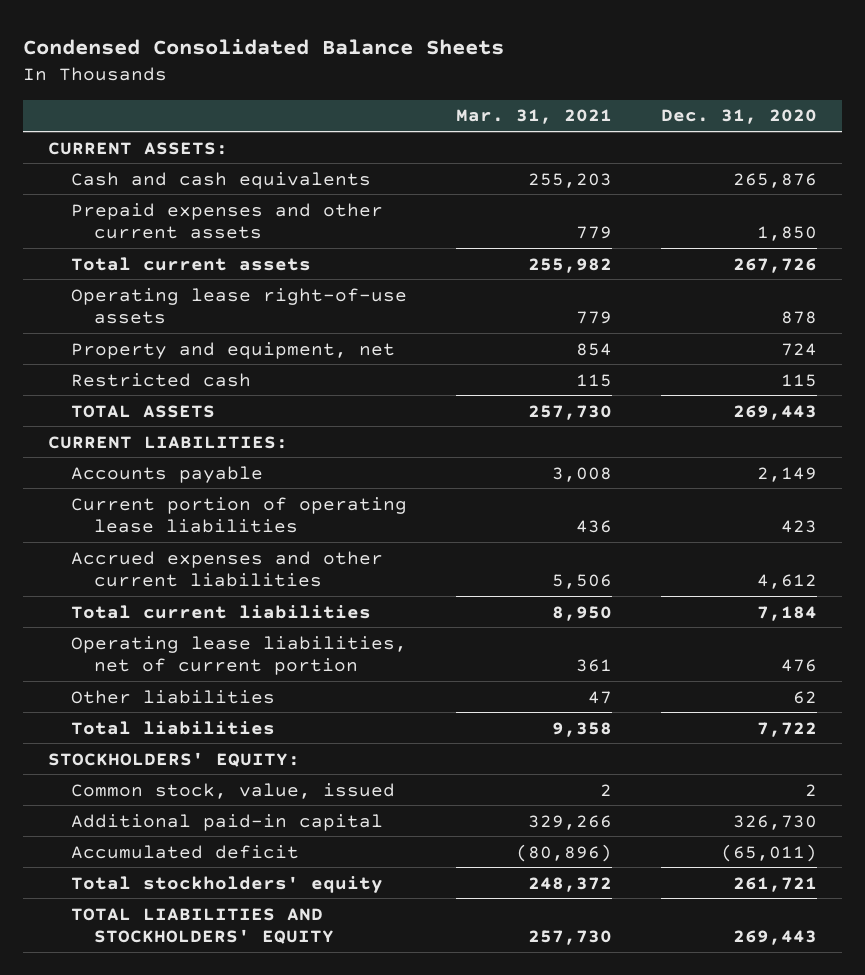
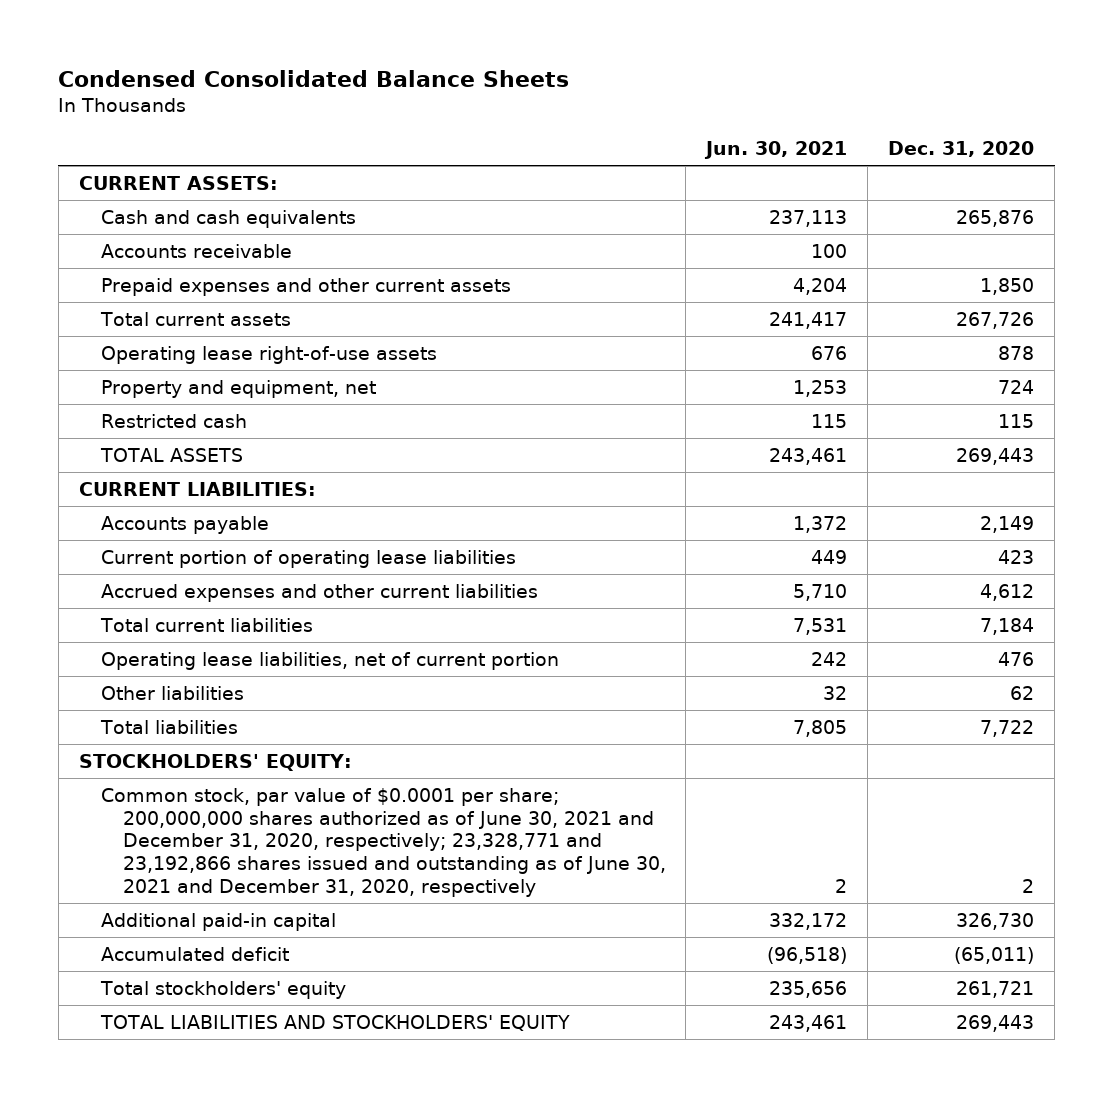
[456,109,613,125] Mar. 31, 2021 -> none
none -> [704,140,848,159] Jun. 30, 2021
none -> [100,243,292,258] Accounts receivable
[70,782,395,799] Common stock, value, issued -> [100,787,666,898] Common stock, par value of $0.0001 per share; 200,000,000 shares authorized as of June 30, 2021 and December 31, 2020, respectively; 23,328,771 and 23,192,866 shares issued and outstanding as of June 30, 2021 and December 31, 2020, respectively

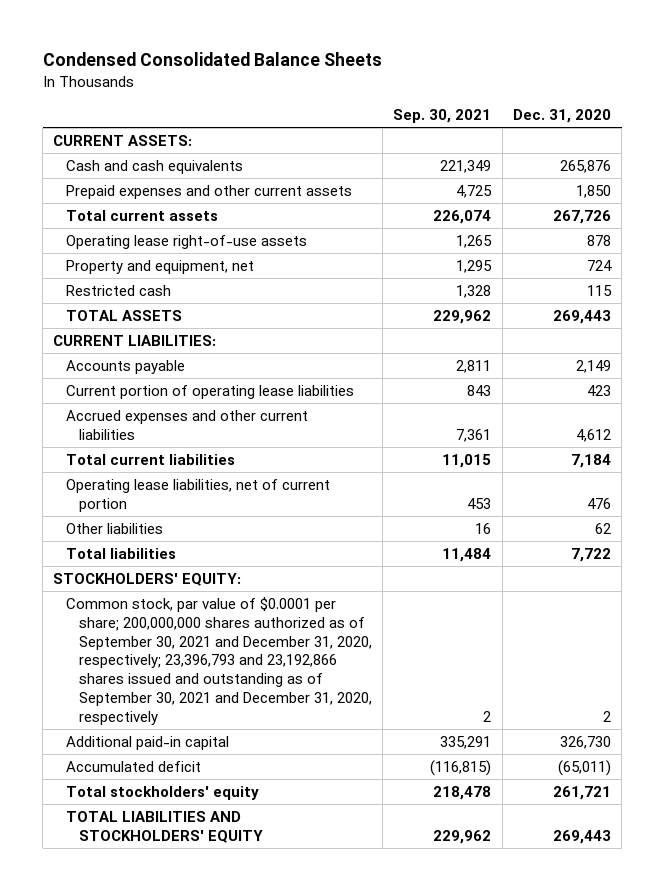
[704,140,848,159] Jun. 30, 2021 -> none
none -> [393,108,492,123] Sep. 30, 2021
[100,243,292,258] Accounts receivable -> none
[100,787,666,898] Common stock, par value of $0.0001 per share; 200,000,000 shares authorized as of June 30, 2021 and December 31, 2020, respectively; 23,328,771 and 23,192,866 shares issued and outstanding as of June 30, 2021 and December 31, 2020, respectively -> [66,597,372,725] Common stock, par value of $0.0001 per share; 200,000,000 shares authorized as of September 30, 2021 and December 31, 2020, respectively; 23,396,793 and 23,192,866 shares issued and outstanding as of September 30, 2021 and December 31, 2020, respectively

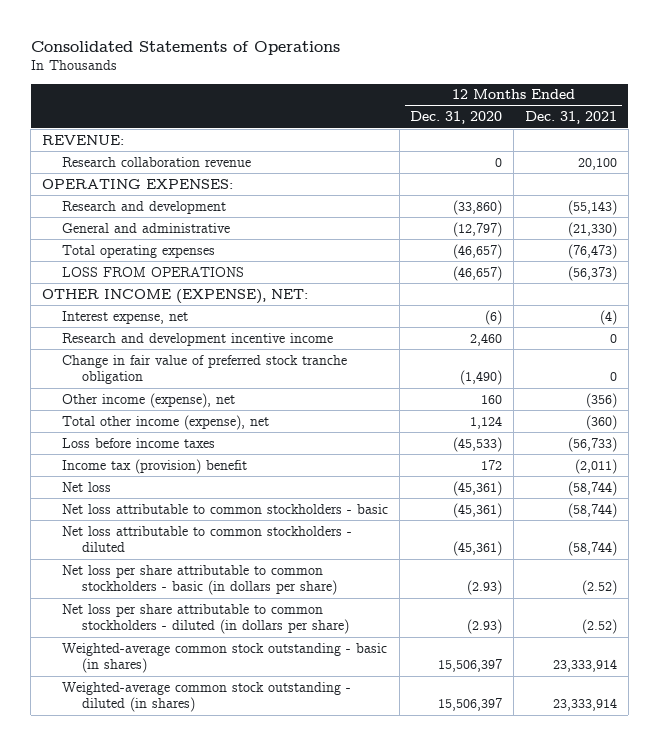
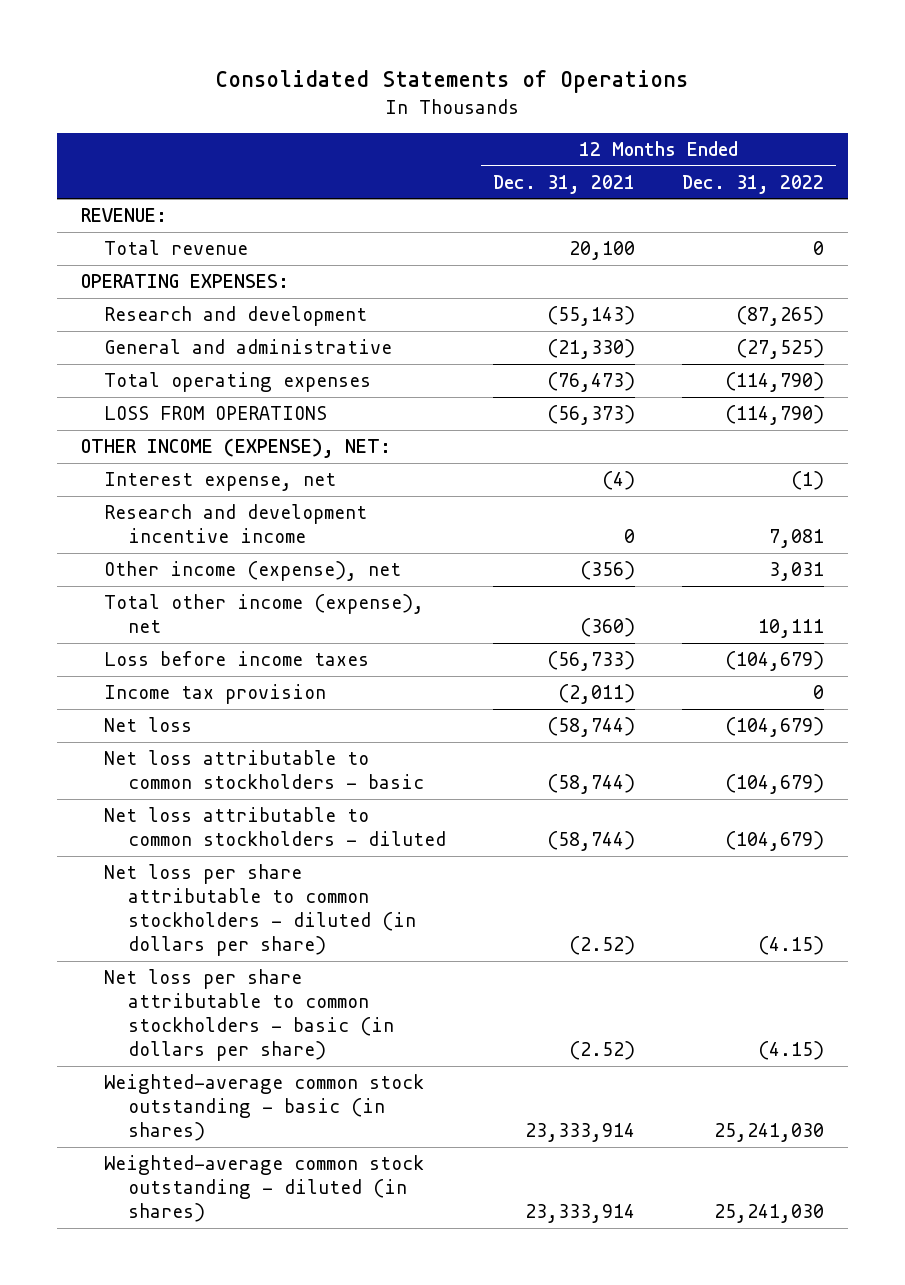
[410,111,503,125] Dec. 31, 2020 -> none
none -> [682,174,825,194] Dec. 31, 2022
[61,156,251,167] Research collaboration revenue -> [104,239,249,255] Total revenue
[61,354,347,385] Change in fair value of preferred stock tranche obligation -> none
[61,458,247,474] Income tax (provision) benefit -> [104,683,327,704] Income tax provision
[61,564,337,596] Net loss per share attributable to common stockholders - basic (in dollars per share) -> [104,968,394,1062] Net loss per share attributable to common stockholders - basic (in dollars per share)

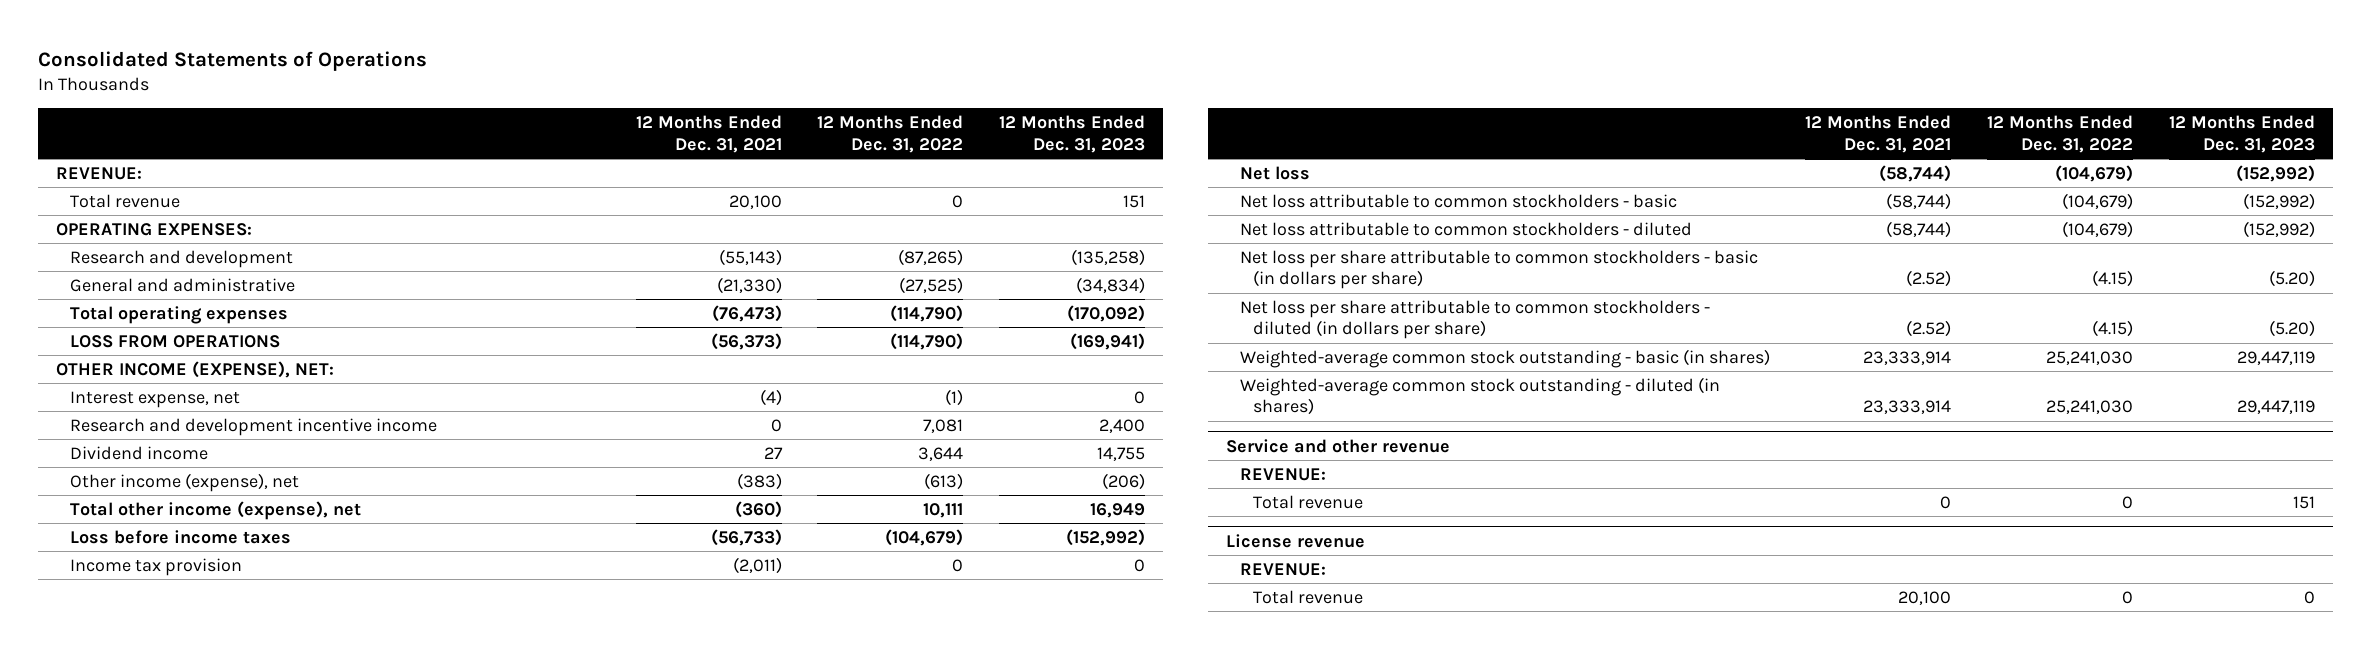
none -> [998,115,1145,153] 12 Months Ended Dec. 31, 2023
none -> [69,445,208,460] Dividend income
[580,560,636,580] (356) -> [736,472,782,490] (383)
[769,561,825,581] 3,031 -> [924,472,964,490] (613)
[104,863,416,957] Net loss per share attributable to common stockholders - diluted (in dollars per share) -> [1239,299,1710,340] Net loss per share attributable to common stockholders - diluted (in dollars per share)
none -> [1225,438,1450,453] Service and other revenue
none -> [1239,467,1326,481] REVENUE:
none -> [1253,494,1364,509] Total revenue
none -> [1225,533,1365,548] License revenue
none -> [1239,562,1326,576] REVENUE:
none -> [1253,589,1364,604] Total revenue

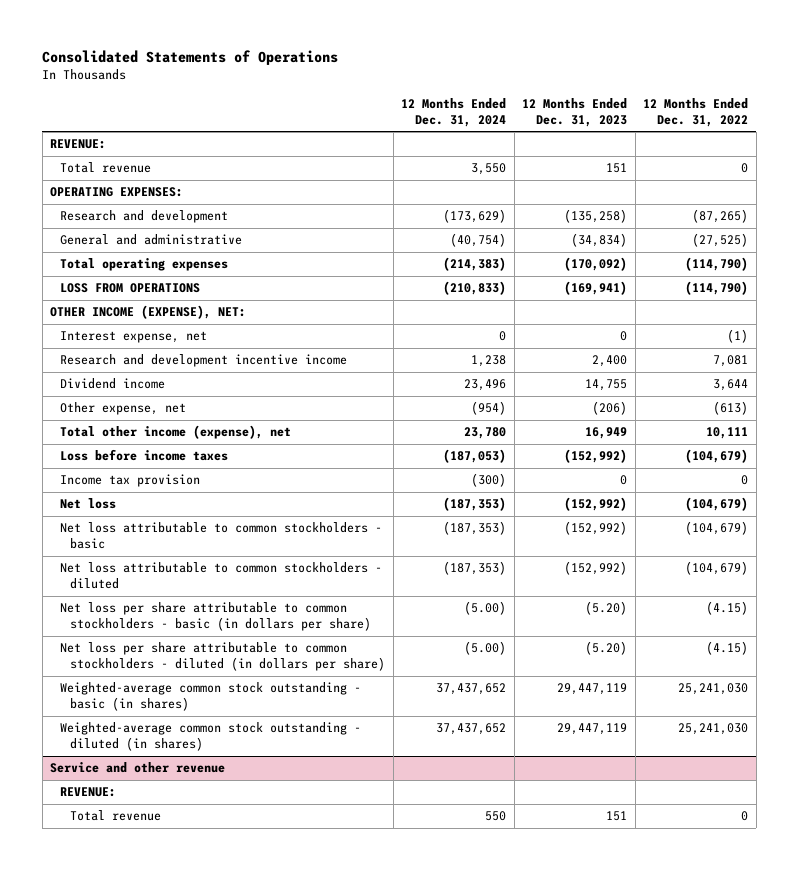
[635,115,782,153] 12 Months Ended Dec. 31, 2021 -> none
none -> [401,97,507,127] 12 Months Ended Dec. 31, 2024
[69,472,299,492] Other income (expense), net -> [60,402,187,416] Other expense, net
[1225,533,1365,548] License revenue -> none
[1239,562,1326,576] REVENUE: -> none
[1253,589,1364,604] Total revenue -> none

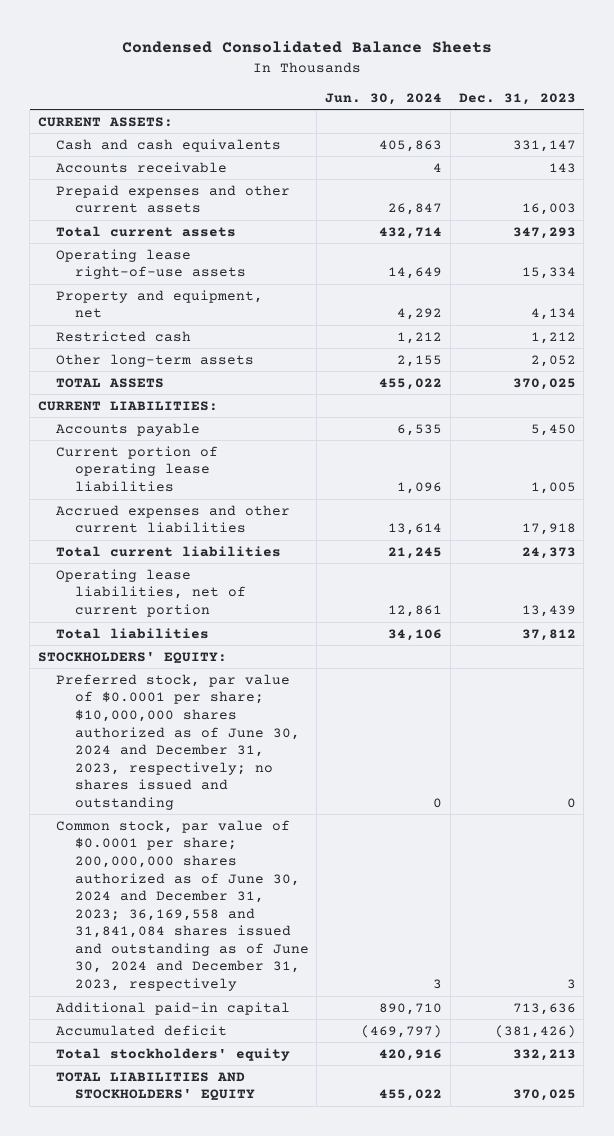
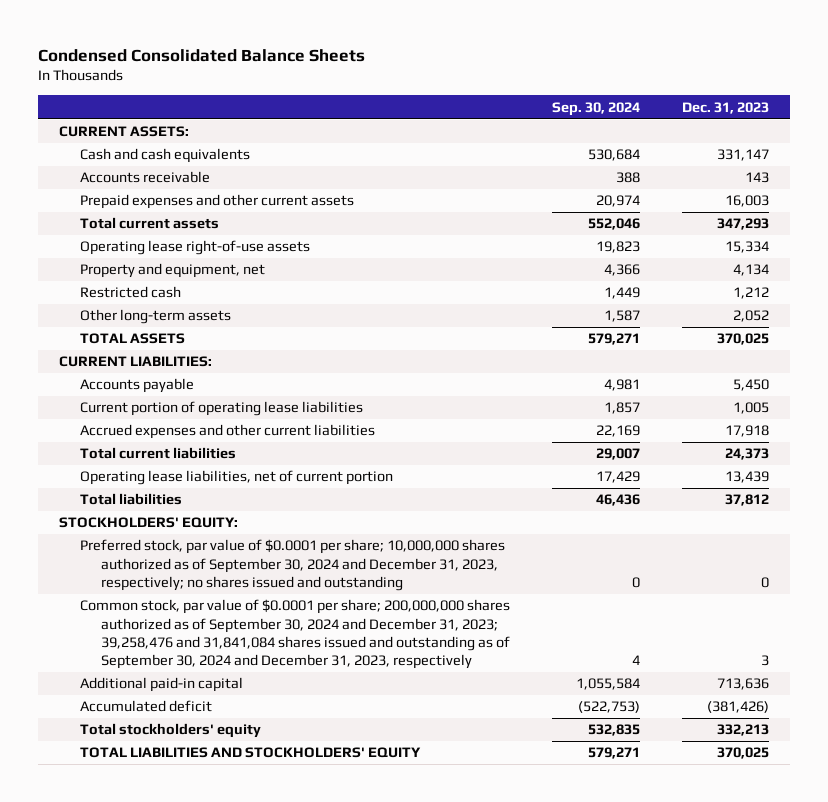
[325,92,443,105] Jun. 30, 2024 -> none
none -> [552,101,641,116] Sep. 30, 2024
[56,673,300,810] Preferred stock, par value of $0.0001 per share; $10,000,000 shares authorized as of June 30, 2024 and December 31, 2023, respectively; no shares issued and outstanding -> [79,539,505,591] Preferred stock, par value of $0.0001 per share; 10,000,000 shares authorized as of September 30, 2024 and December 31, 2023, respectively; no shares issued and outstanding
[56,819,309,991] Common stock, par value of $0.0001 per share; 200,000,000 shares authorized as of June 30, 2024 and December 31, 2023; 36,169,558 and 31,841,084 shares issued and outstanding as of June 30, 2024 and December 31, 2023, respectively -> [79,599,511,670] Common stock, par value of $0.0001 per share; 200,000,000 shares authorized as of September 30, 2024 and December 31, 2023; 39,258,476 and 31,841,084 shares issued and outstanding as of September 30, 2024 and December 31, 2023, respectively

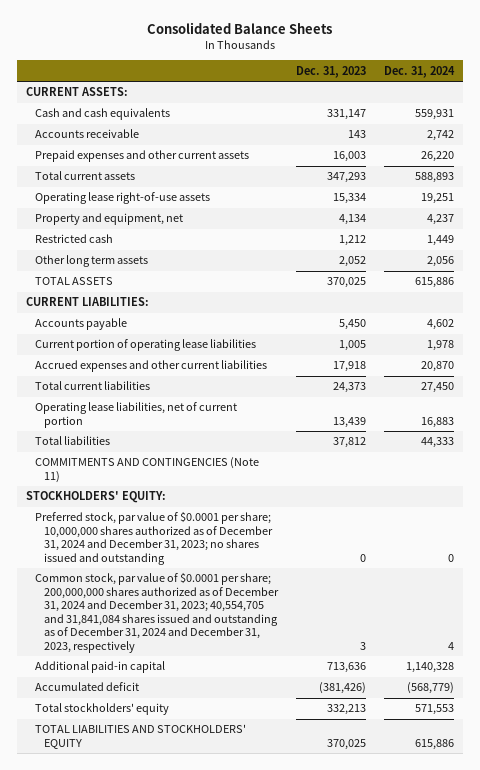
[37,48,365,62] Condensed Consolidated Balance Sheets -> [146,22,332,35] Consolidated Balance Sheets
[552,101,641,116] Sep. 30, 2024 -> none
none -> [383,65,455,78] Dec. 31, 2024
[79,309,231,325] Other long-term assets -> [34,255,148,268] Other long term assets
none -> [34,457,259,483] COMMITMENTS AND CONTINGENCIES (Note 11)
[79,539,505,591] Preferred stock, par value of $0.0001 per share; 10,000,000 shares authorized as of September 30, 2024 and December 31, 2023, respectively; no shares issued and outstanding -> [34,511,274,565] Preferred stock, par value of $0.0001 per share; 10,000,000 shares authorized as of December 31, 2024 and December 31, 2023; no shares issued and outstanding
[79,599,511,670] Common stock, par value of $0.0001 per share; 200,000,000 shares authorized as of September 30, 2024 and December 31, 2023; 39,258,476 and 31,841,084 shares issued and outstanding as of September 30, 2024 and December 31, 2023, respectively -> [34,572,280,653] Common stock, par value of $0.0001 per share; 200,000,000 shares authorized as of December 31, 2024 and December 31, 2023; 40,554,705 and 31,841,084 shares issued and outstanding as of December 31, 2024 and December 31, 2023, respectively

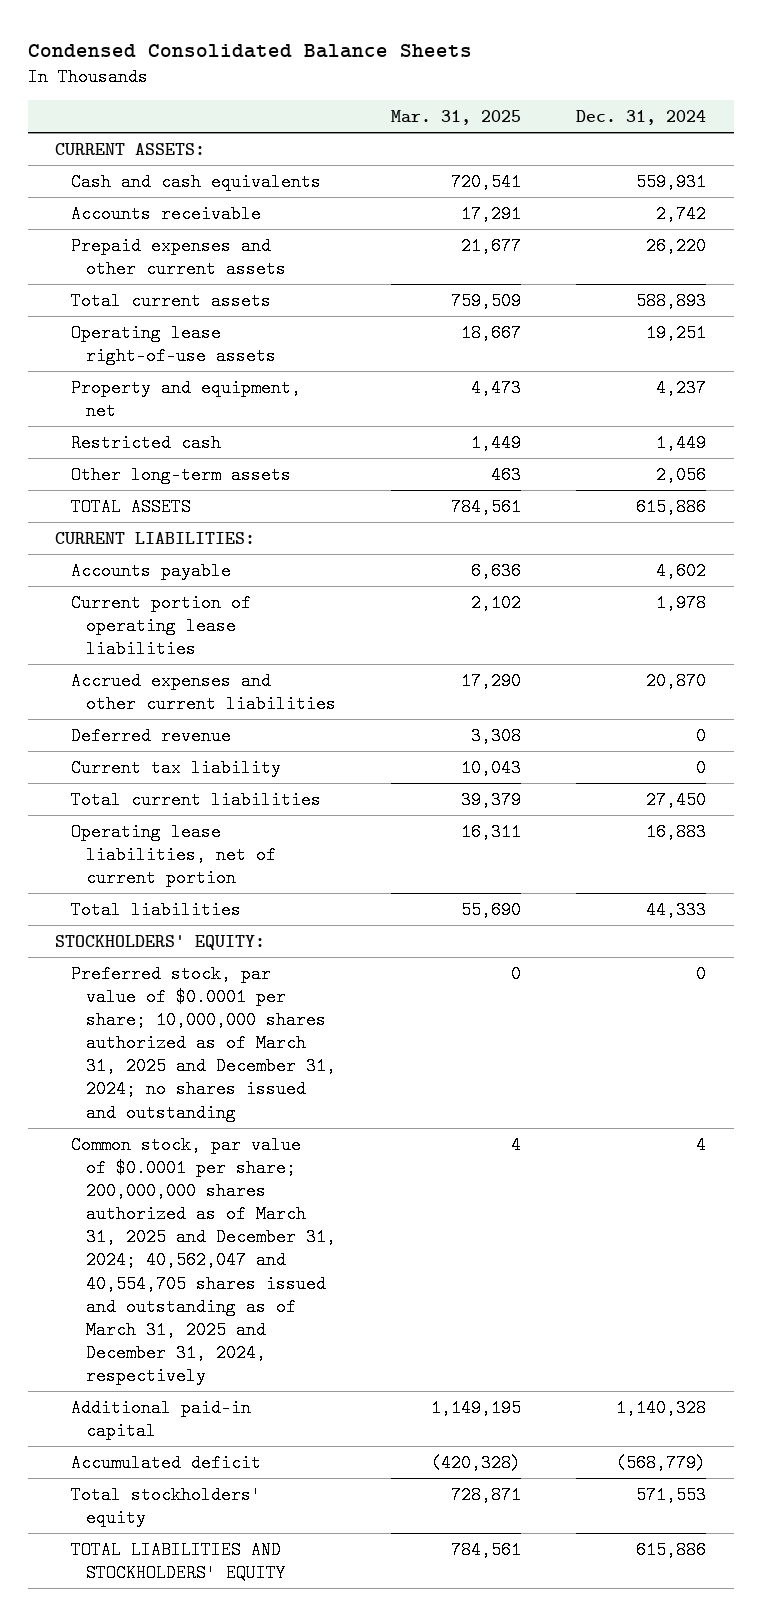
[146,22,332,35] Consolidated Balance Sheets -> [27,43,472,58] Condensed Consolidated Balance Sheets
[295,65,366,78] Dec. 31, 2023 -> none
none -> [391,109,522,125] Mar. 31, 2025
[34,255,148,268] Other long term assets -> [70,465,291,484] Other long-term assets
none -> [70,726,231,745] Deferred revenue
none -> [70,758,281,777] Current tax liability
[34,457,259,483] COMMITMENTS AND CONTINGENCIES (Note 11) -> none
[34,511,274,565] Preferred stock, par value of $0.0001 per share; 10,000,000 shares authorized as of December 31, 2024 and December 31, 2023; no shares issued and outstanding -> [70,964,337,1122] Preferred stock, par value of $0.0001 per share; 10,000,000 shares authorized as of March 31, 2025 and December 31, 2024; no shares issued and outstanding
[34,572,280,653] Common stock, par value of $0.0001 per share; 200,000,000 shares authorized as of December 31, 2024 and December 31, 2023; 40,554,705 and 31,841,084 shares issued and outstanding as of December 31, 2024 and December 31, 2023, respectively -> [70,1135,337,1386] Common stock, par value of $0.0001 per share; 200,000,000 shares authorized as of March 31, 2025 and December 31, 2024; 40,562,047 and 40,554,705 shares issued and outstanding as of March 31, 2025 and December 31, 2024, respectively

